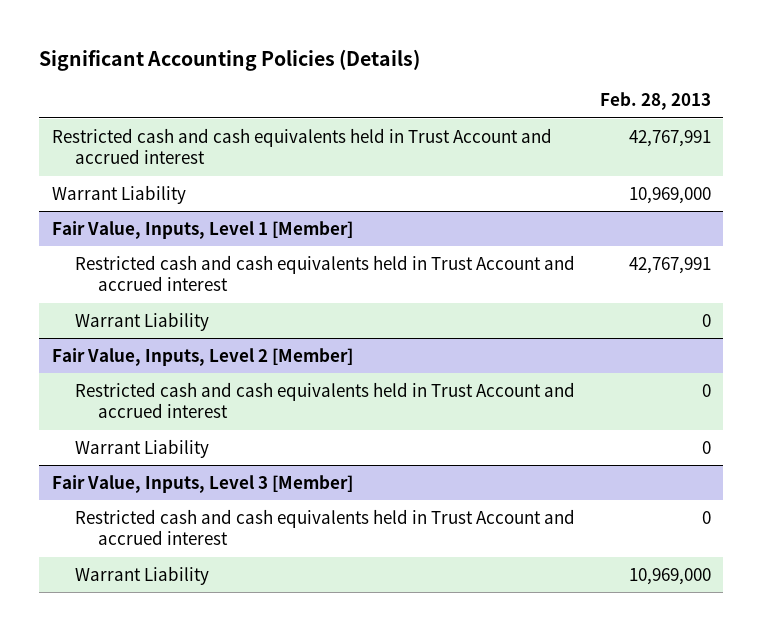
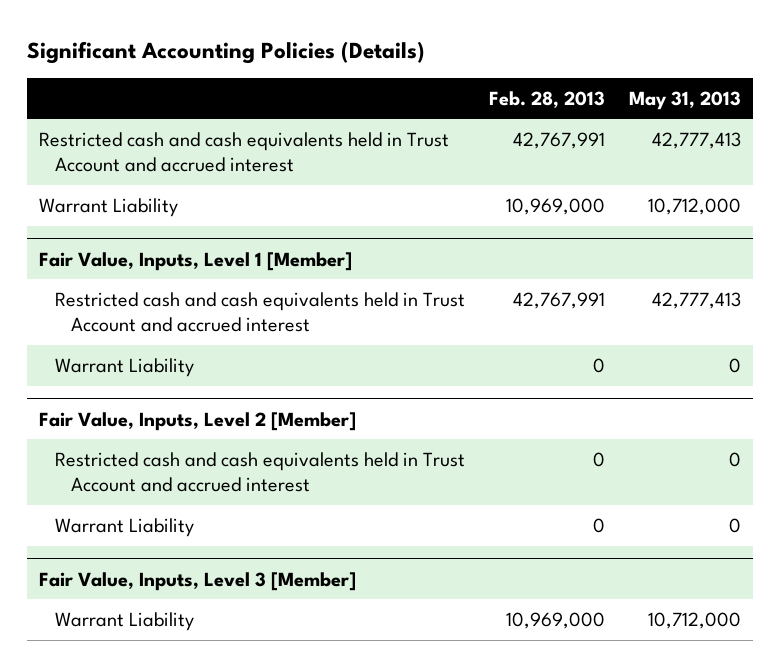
none -> [629,90,742,110] May 31, 2013
[74,508,575,546] Restricted cash and cash equivalents held in Trust Account and accrued interest -> none

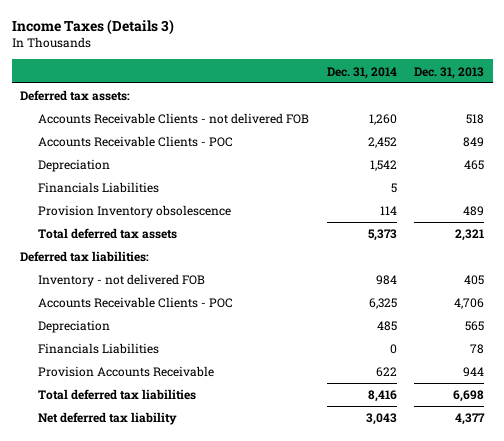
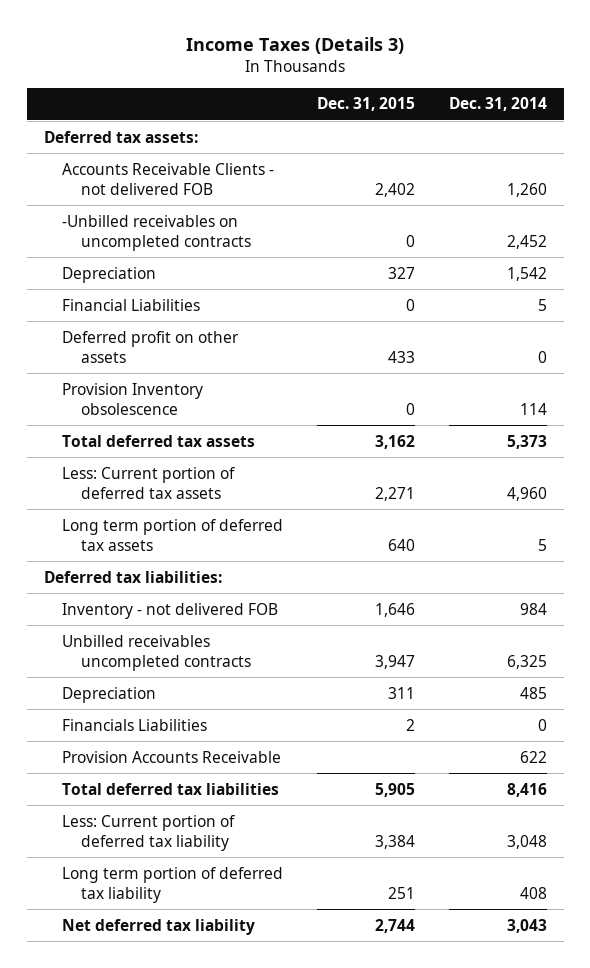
[413,66,484,79] Dec. 31, 2013 -> none
none -> [317,97,416,112] Dec. 31, 2015
[38,136,234,148] Accounts Receivable Clients - POC -> [62,214,252,251] -Unbilled receivables on uncompleted contracts
[38,182,160,194] Financials Liabilities -> [62,298,201,311] Financial Liabilities
none -> [62,330,240,363] Deferred profit on other assets
none -> [62,466,236,499] Less: Current portion of deferred tax assets
none -> [62,518,284,551] Long term portion of deferred tax assets
[38,297,234,309] Accounts Receivable Clients - POC -> [62,634,252,671] Unbilled receivables uncompleted contracts
none -> [62,814,236,851] Less: Current portion of deferred tax liability
none -> [62,866,284,903] Long term portion of deferred tax liability

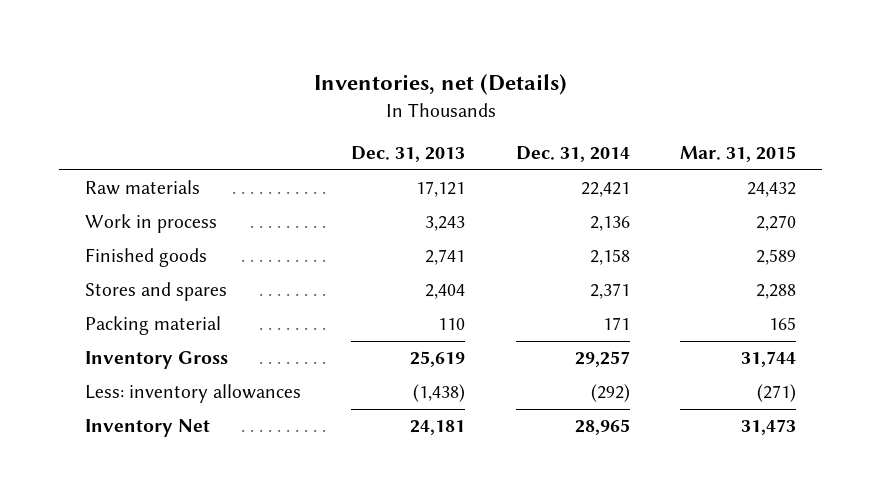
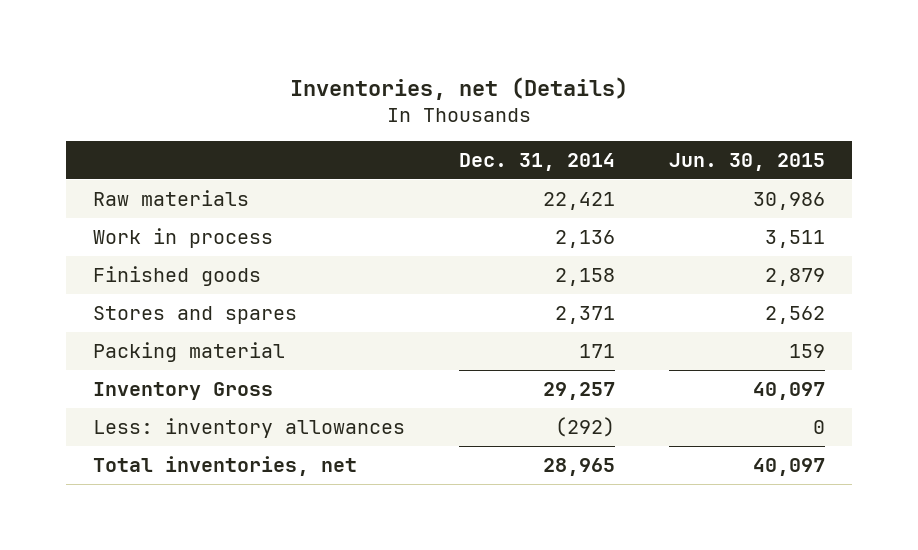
[351,146,466,163] Dec. 31, 2013 -> none
[680,146,797,163] Mar. 31, 2015 -> none
none -> [668,152,825,171] Jun. 30, 2015
[84,419,210,438] Inventory Net -> [92,455,357,476] Total inventories, net

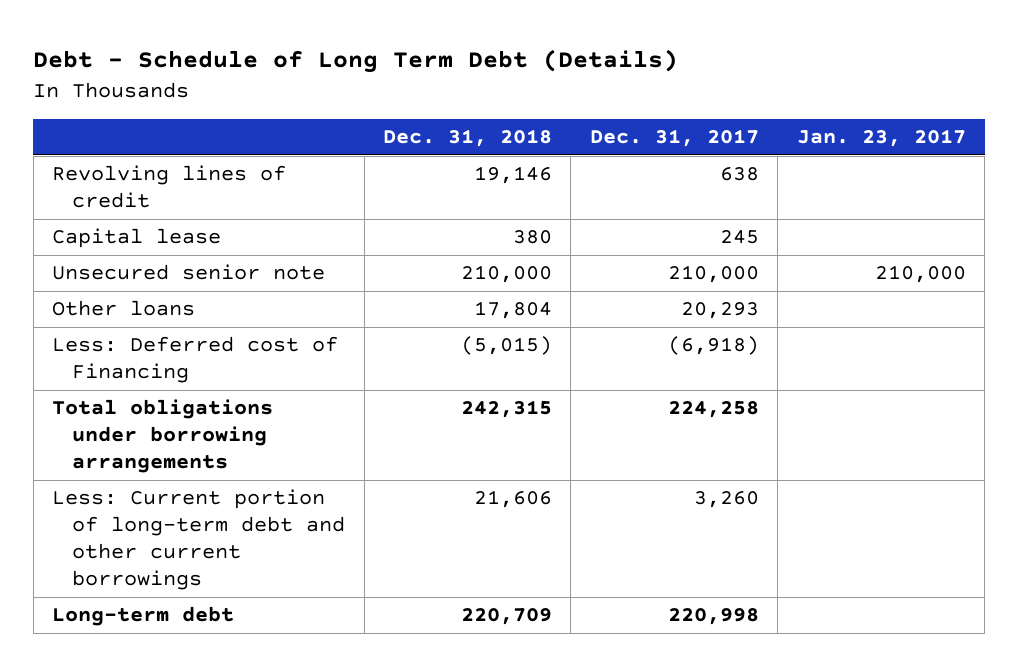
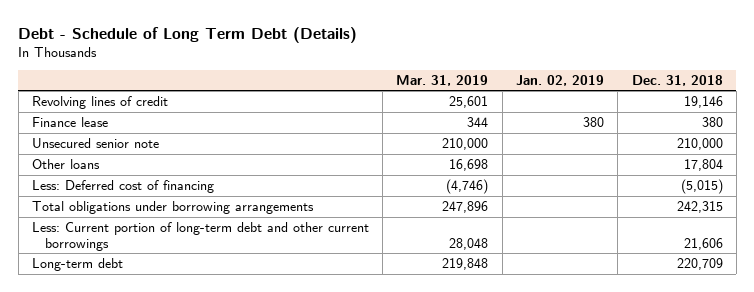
[589,129,759,148] Dec. 31, 2017 -> none
[796,129,966,148] Jan. 23, 2017 -> none
none -> [396,74,489,86] Mar. 31, 2019
none -> [515,74,604,86] Jan. 02, 2019
[52,228,222,249] Capital lease -> none
none -> [31,116,108,127] Finance lease
[52,336,339,384] Less: Deferred cost of Financing -> [31,179,214,193] Less: Deferred cost of financing

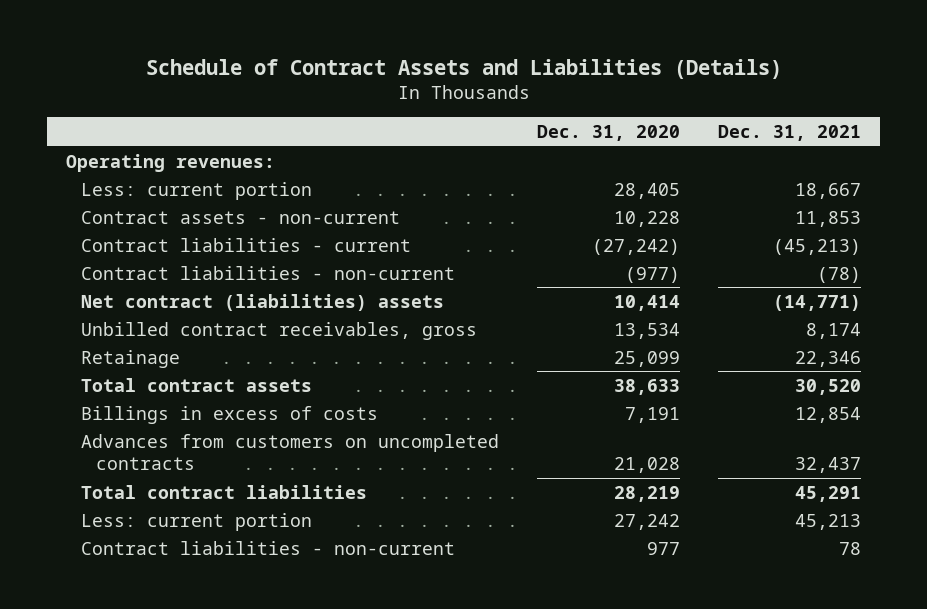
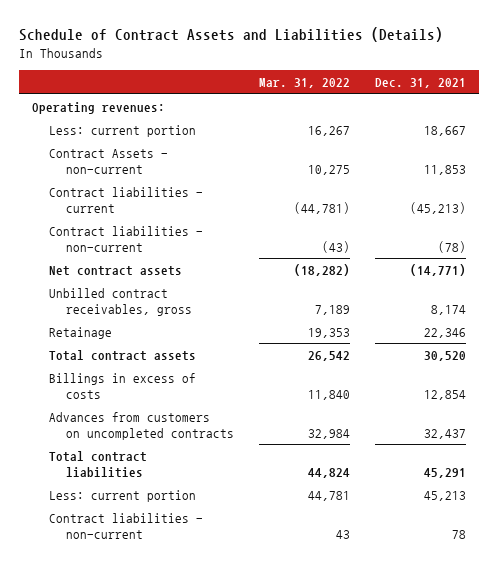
[537,124,681,141] Dec. 31, 2020 -> none
none -> [259,78,351,89] Mar. 31, 2022
[80,210,400,224] Contract assets - non-current -> [48,148,168,174] Contract Assets - non-current
[80,293,444,311] Net contract (liabilities) assets -> [48,265,182,276] Net contract assets

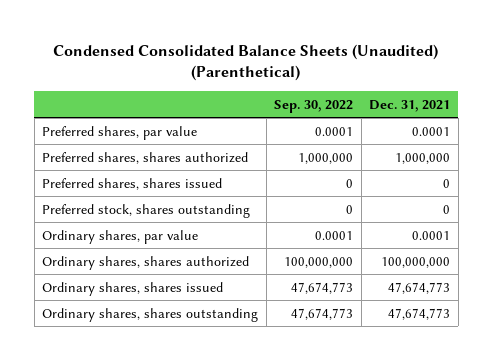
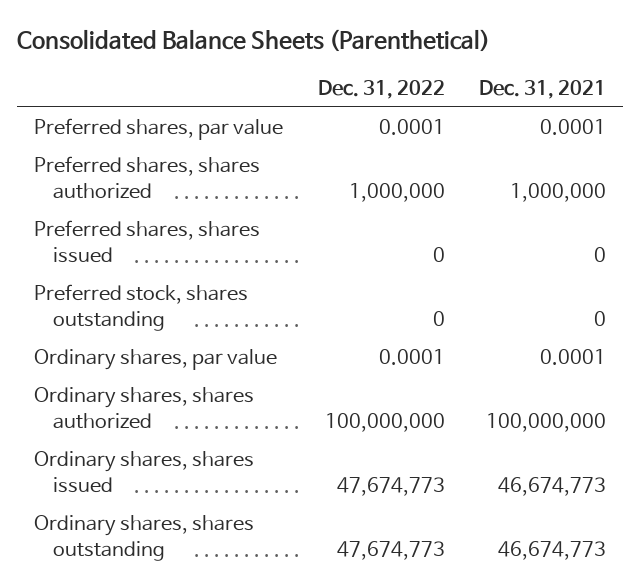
[53,43,439,82] Condensed Consolidated Balance Sheets (Unaudited) (Parenthetical) -> [17,29,491,53] Consolidated Balance Sheets (Parenthetical)
[274,99,354,113] Sep. 30, 2022 -> none
none -> [317,79,445,99] Dec. 31, 2022
[388,281,451,294] 47,674,773 -> [497,476,606,496] 46,674,773
[388,307,451,320] 47,674,773 -> [497,540,606,560] 46,674,773

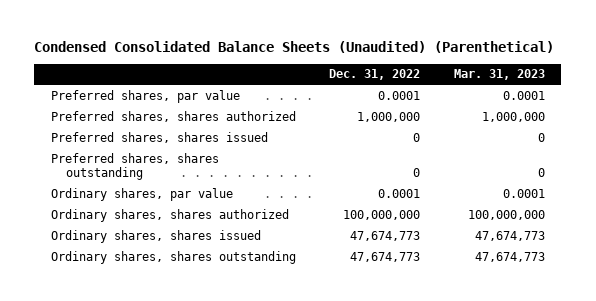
[17,29,491,53] Consolidated Balance Sheets (Parenthetical) -> [34,41,555,54] Condensed Consolidated Balance Sheets (Unaudited) (Parenthetical)
[478,79,606,99] Dec. 31, 2021 -> none
none -> [453,69,545,81] Mar. 31, 2023
[34,284,249,331] Preferred stock, shares outstanding -> [50,152,219,180] Preferred shares, shares outstanding

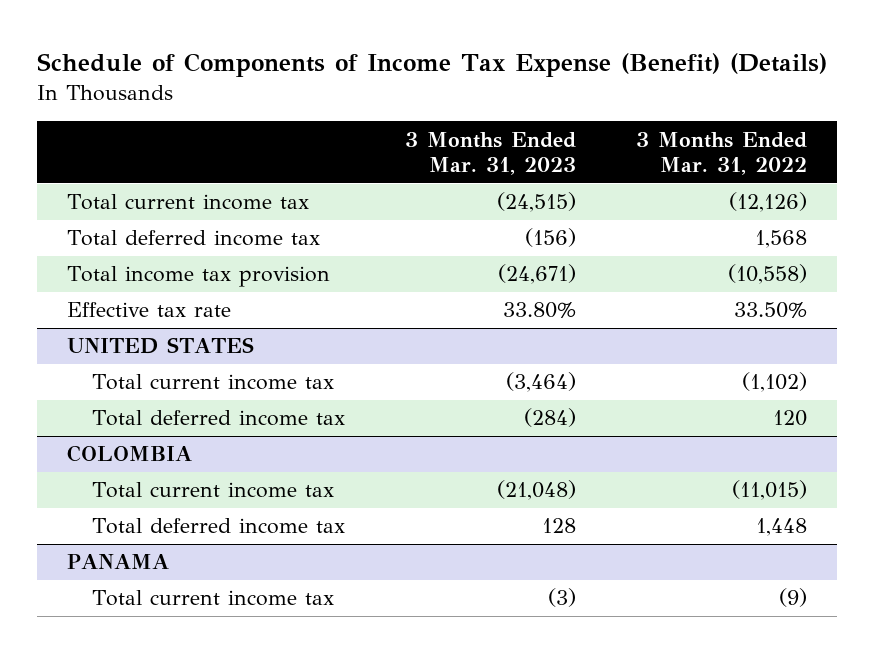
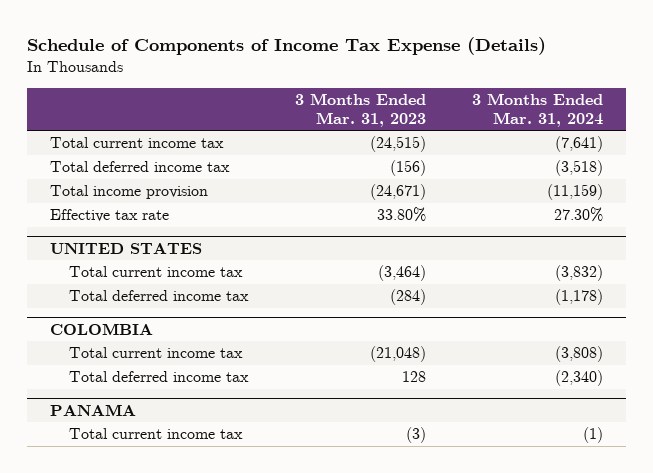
[37,52,828,77] Schedule of Components of Income Tax Expense (Benefit) (Details) -> [26,36,546,55] Schedule of Components of Income Tax Expense (Details)
[636,131,808,176] 3 Months Ended Mar. 31, 2022 -> none
none -> [472,92,604,127] 3 Months Ended Mar. 31, 2024
[67,266,331,288] Total income tax provision -> [49,185,208,200] Total income provision

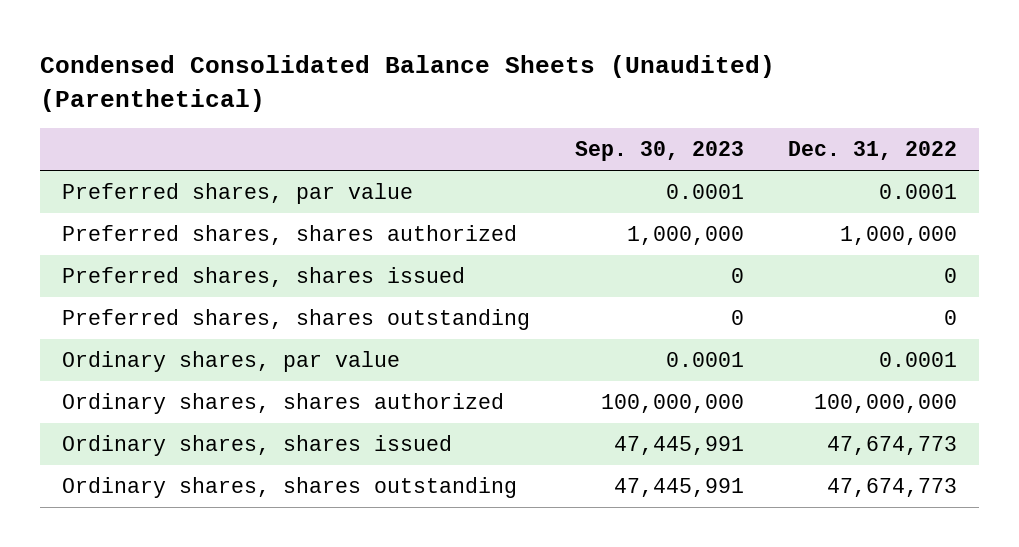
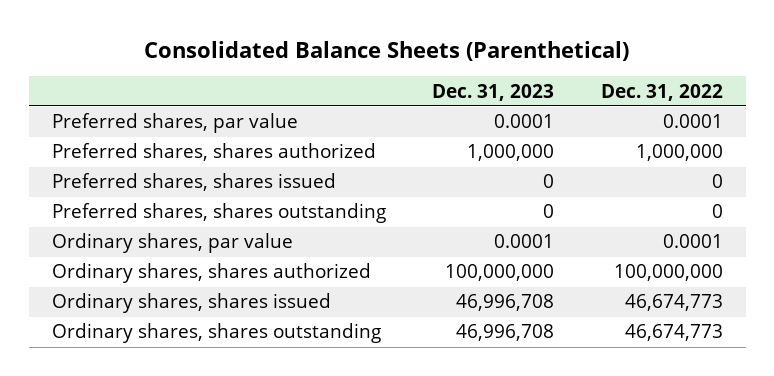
[40,55,776,112] Condensed Consolidated Balance Sheets (Unaudited) (Parenthetical) -> [144,40,630,61] Consolidated Balance Sheets (Parenthetical)
[574,141,744,162] Sep. 30, 2023 -> none
none -> [432,83,555,101] Dec. 31, 2023
[827,436,958,456] 47,674,773 -> [624,294,723,312] 46,674,773
[827,478,958,498] 47,674,773 -> [624,324,723,342] 46,674,773

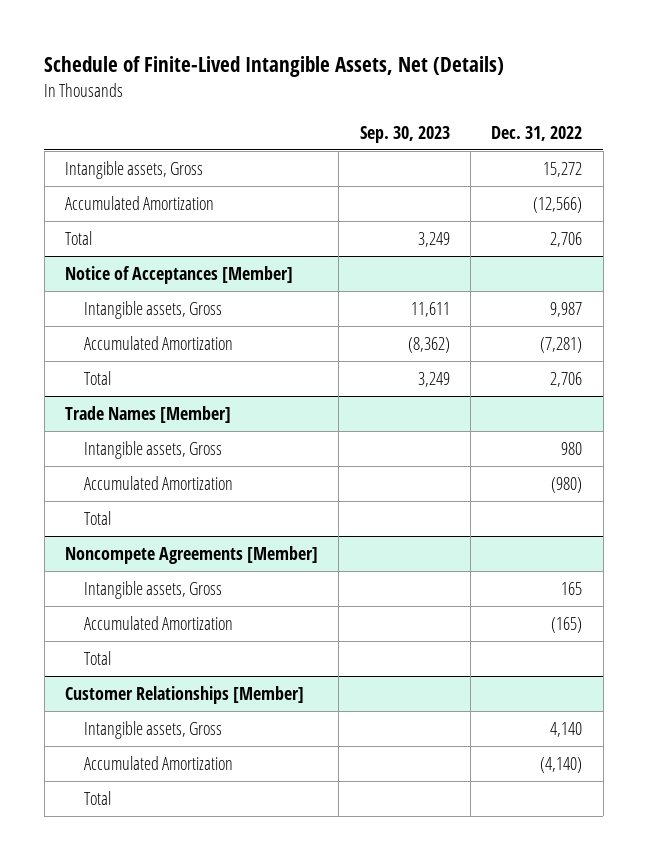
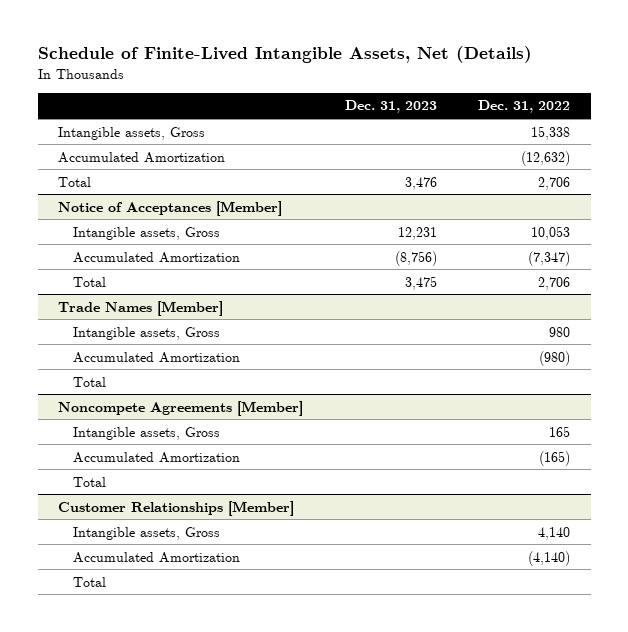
[359,125,450,143] Sep. 30, 2023 -> none
none -> [344,100,437,114] Dec. 31, 2023
[543,161,583,177] 15,272 -> [531,125,571,140] 15,338
[533,196,583,213] (12,566) -> [521,150,571,166] (12,632)
[550,301,583,317] 9,987 -> [531,225,571,240] 10,053
[540,336,583,353] (7,281) -> [528,250,571,266] (7,347)

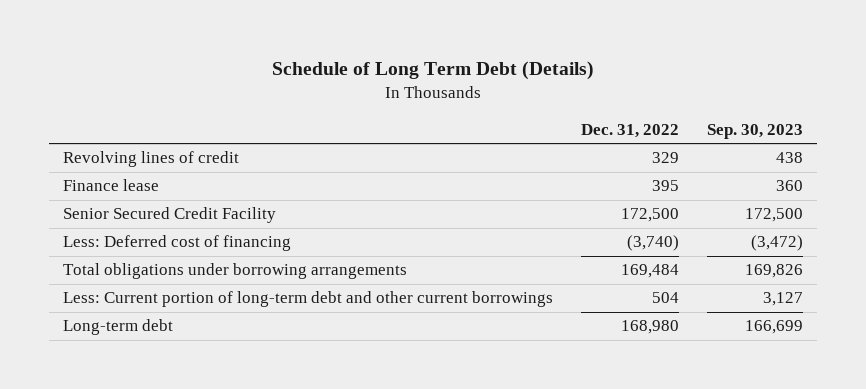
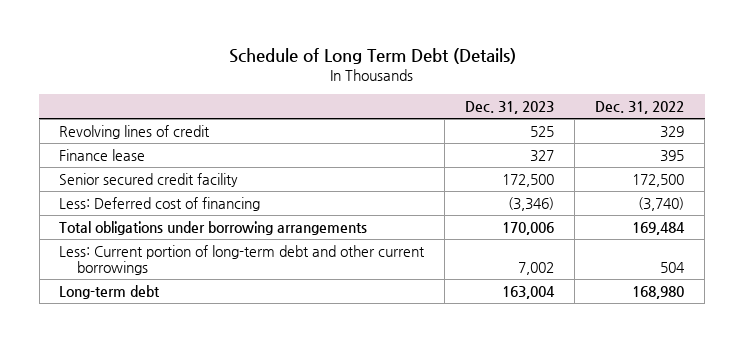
[707,123,804,139] Sep. 30, 2023 -> none
none -> [465,101,555,115] Dec. 31, 2023
[63,207,277,224] Senior Secured Credit Facility -> [59,172,239,187] Senior secured credit facility

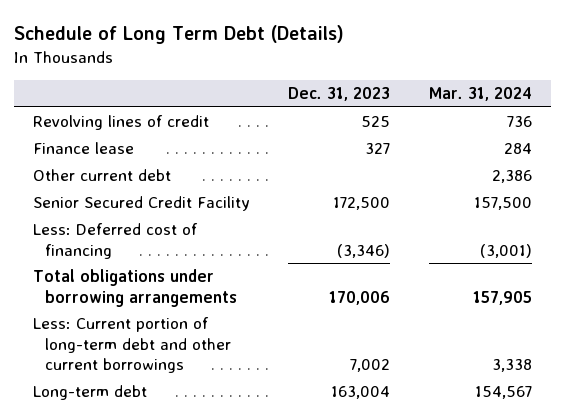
[595,101,685,115] Dec. 31, 2022 -> none
none -> [428,86,532,101] Mar. 31, 2024
none -> [33,169,172,182] Other current debt
[59,172,239,187] Senior secured credit facility -> [33,196,251,212] Senior Secured Credit Facility

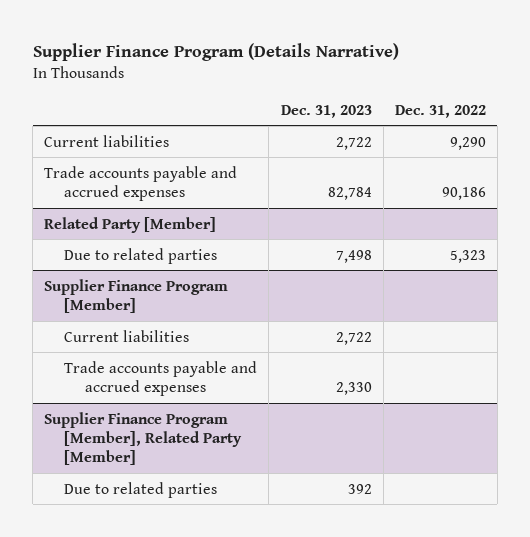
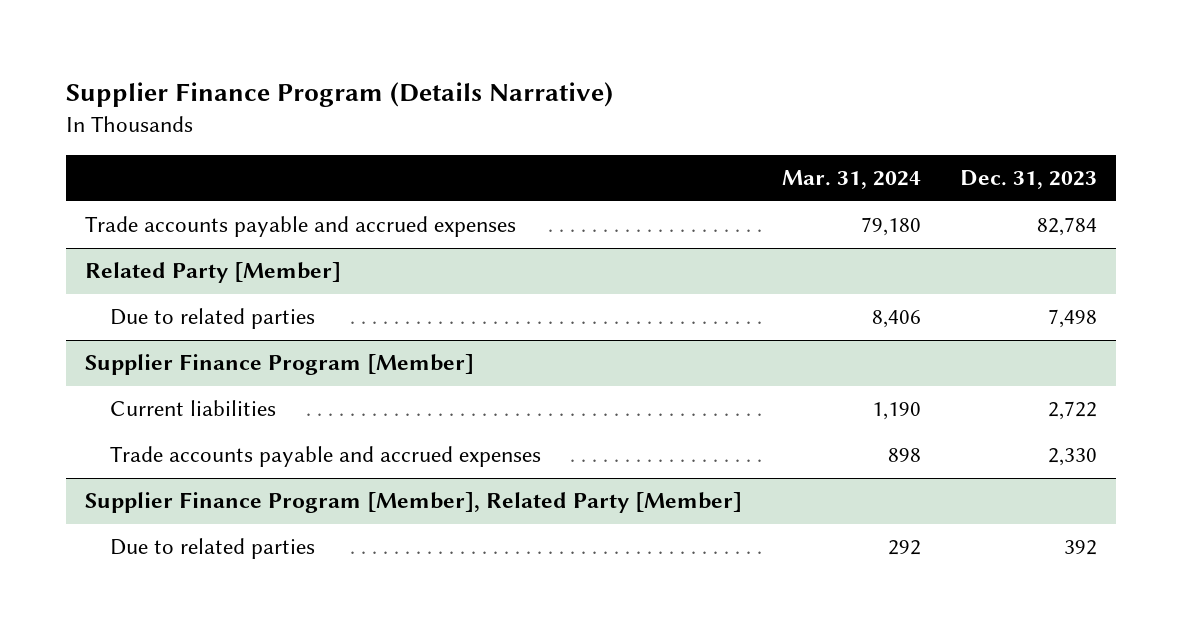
[394,104,486,118] Dec. 31, 2022 -> none
none -> [781,170,921,190] Mar. 31, 2024
[44,134,170,147] Current liabilities -> none

